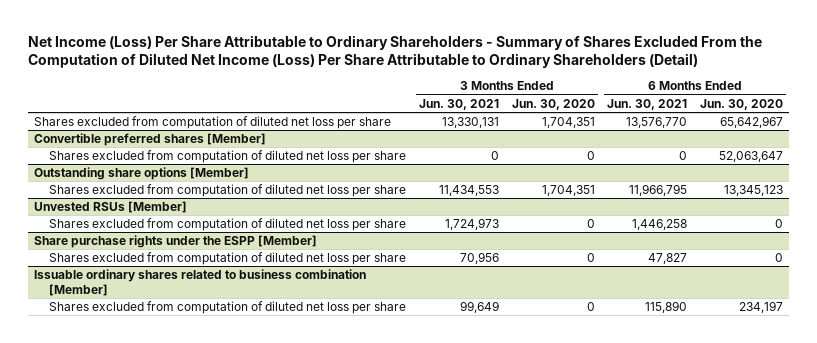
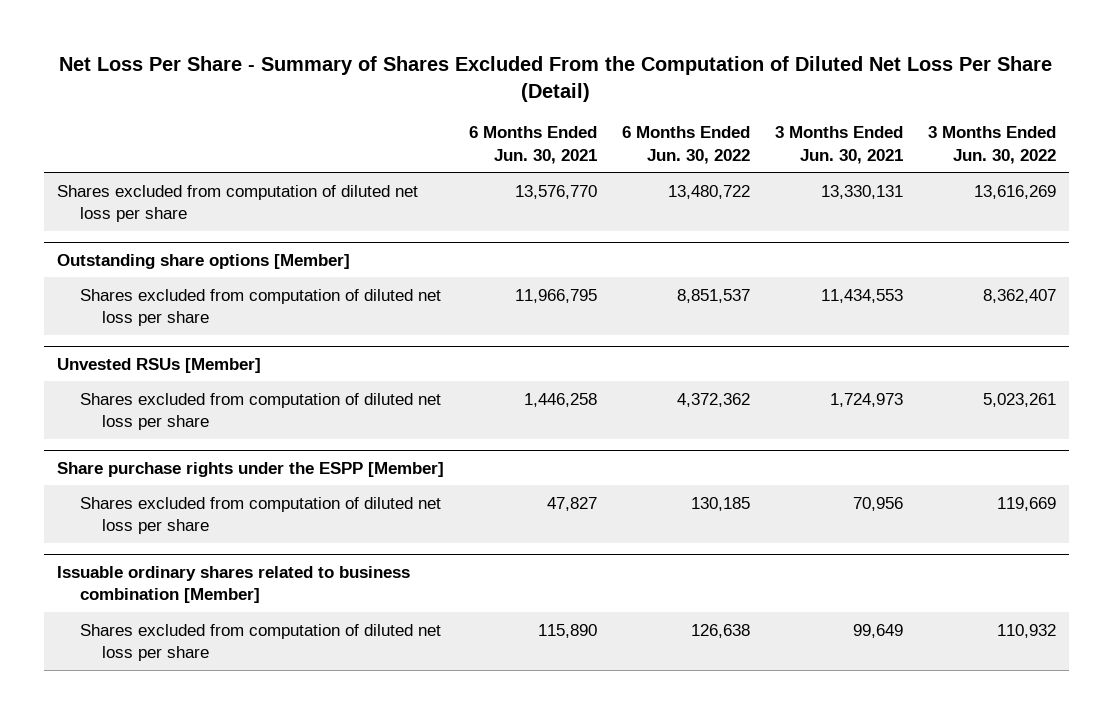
[27,34,762,69] Net Income (Loss) Per Share Attributable to Ordinary Shareholders - Summary of Shares Excluded From the Computation of Diluted Net Income (Loss) Per Share Attributable to Ordinary Shareholders (Detail) -> [59,55,1053,102] Net Loss Per Share - Summary of Shares Excluded From the Computation of Diluted Net Loss Per Share (Detail)
[511,98,595,110] Jun. 30, 2020 -> none
[699,98,783,110] Jun. 30, 2020 -> none
none -> [621,126,750,164] 6 Months Ended Jun. 30, 2022
none -> [928,126,1057,164] 3 Months Ended Jun. 30, 2022
[34,133,267,147] Convertible preferred shares [Member] -> none
[49,150,407,164] Shares excluded from computation of diluted net loss per share -> none

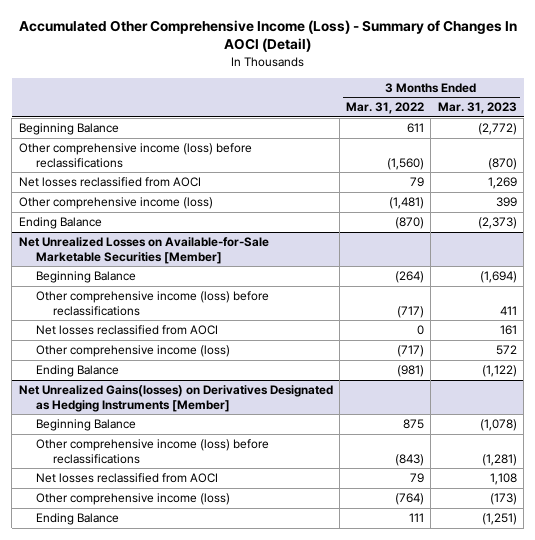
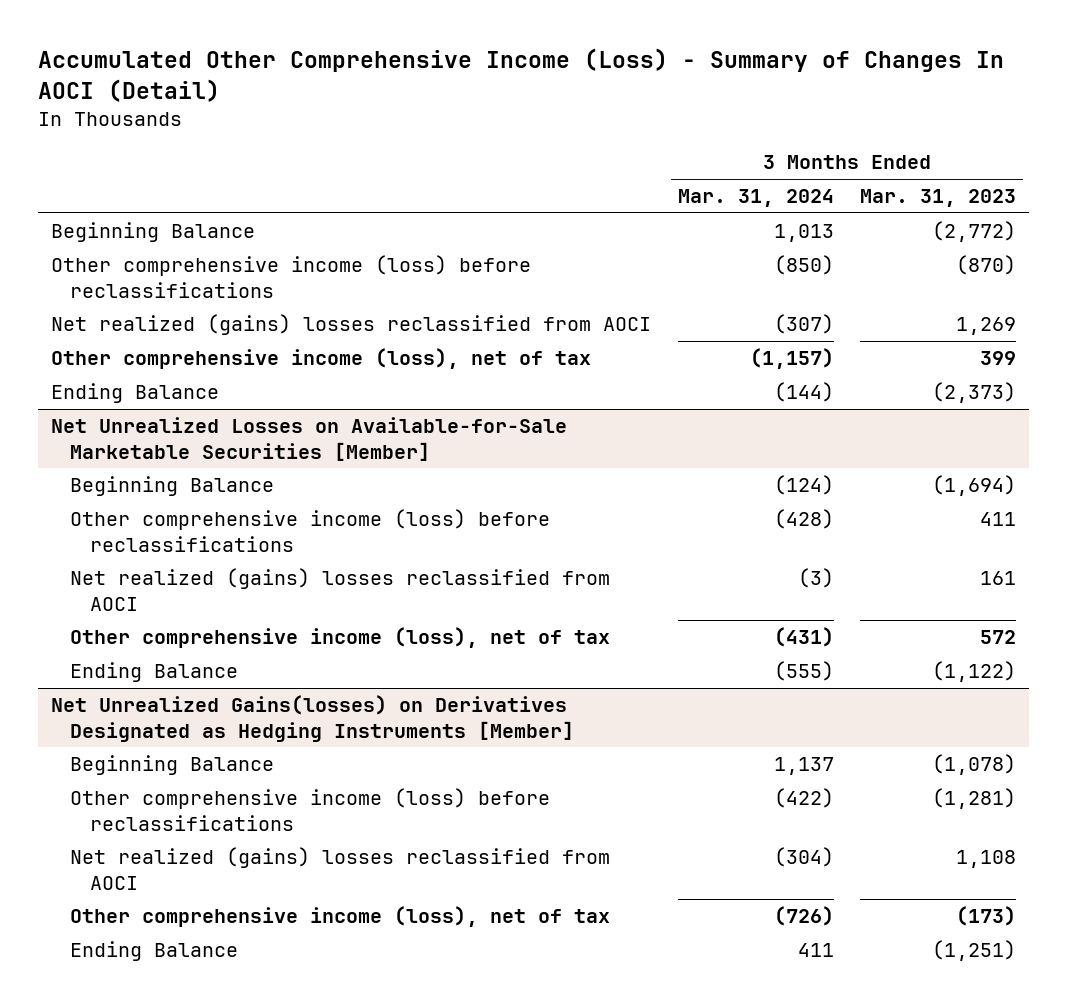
[346,102,425,115] Mar. 31, 2022 -> none
none -> [677,189,834,208] Mar. 31, 2024
[18,177,201,188] Net losses reclassified from AOCI -> [50,314,651,336] Net realized (gains) losses reclassified from AOCI
[18,197,213,210] Other comprehensive income (loss) -> [50,348,591,370] Other comprehensive income (loss), net of tax
[35,325,218,336] Net losses reclassified from AOCI -> [70,568,611,611] Net realized (gains) losses reclassified from AOCI
[35,345,230,358] Other comprehensive income (loss) -> [70,627,611,649] Other comprehensive income (loss), net of tax
[35,473,218,484] Net losses reclassified from AOCI -> [70,847,611,890] Net realized (gains) losses reclassified from AOCI
[35,493,230,506] Other comprehensive income (loss) -> [70,906,611,928] Other comprehensive income (loss), net of tax

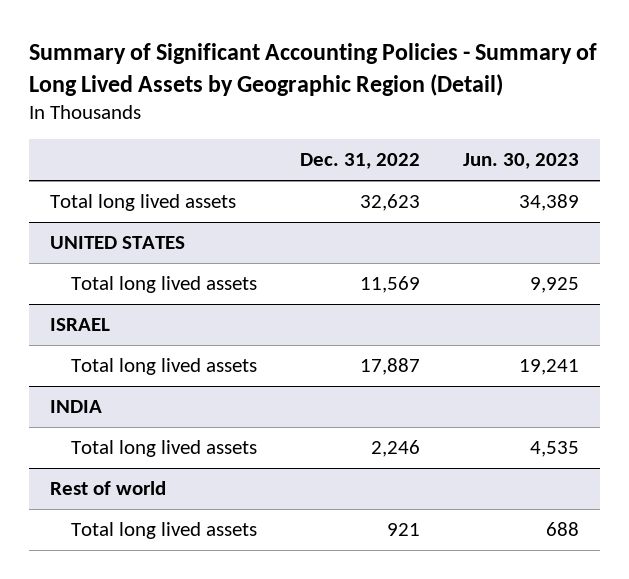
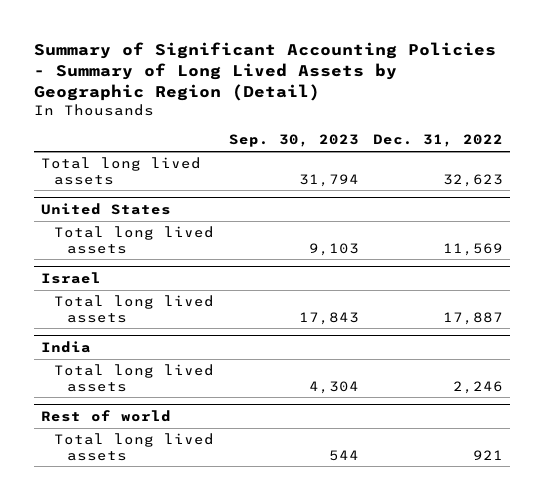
[462,153,579,170] Jun. 30, 2023 -> none
none -> [228,134,359,148] Sep. 30, 2023
[50,235,186,249] UNITED STATES -> [41,202,172,215] United States
[50,317,111,331] ISRAEL -> [41,271,102,284] Israel
[50,399,103,413] INDIA -> [41,340,92,353] India

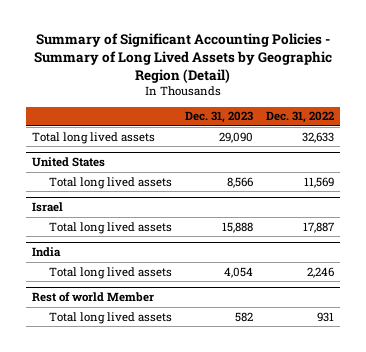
[228,134,359,148] Sep. 30, 2023 -> none
none -> [184,111,253,124] Dec. 31, 2023
[443,173,504,187] 32,623 -> [301,131,334,143] 32,633
[41,409,172,422] Rest of world -> [32,292,155,303] Rest of world Member
[473,449,504,460] 921 -> [316,311,334,322] 931

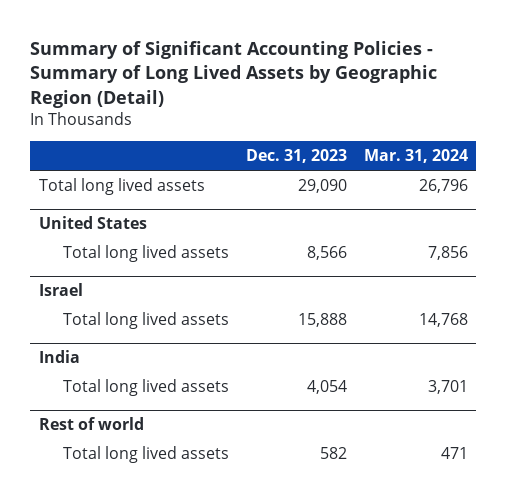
[265,111,334,124] Dec. 31, 2022 -> none
none -> [363,149,468,164] Mar. 31, 2024
[32,292,155,303] Rest of world Member -> [38,417,144,431] Rest of world

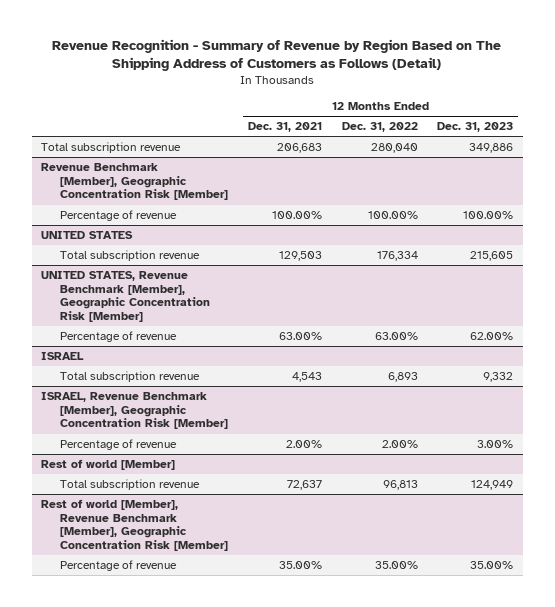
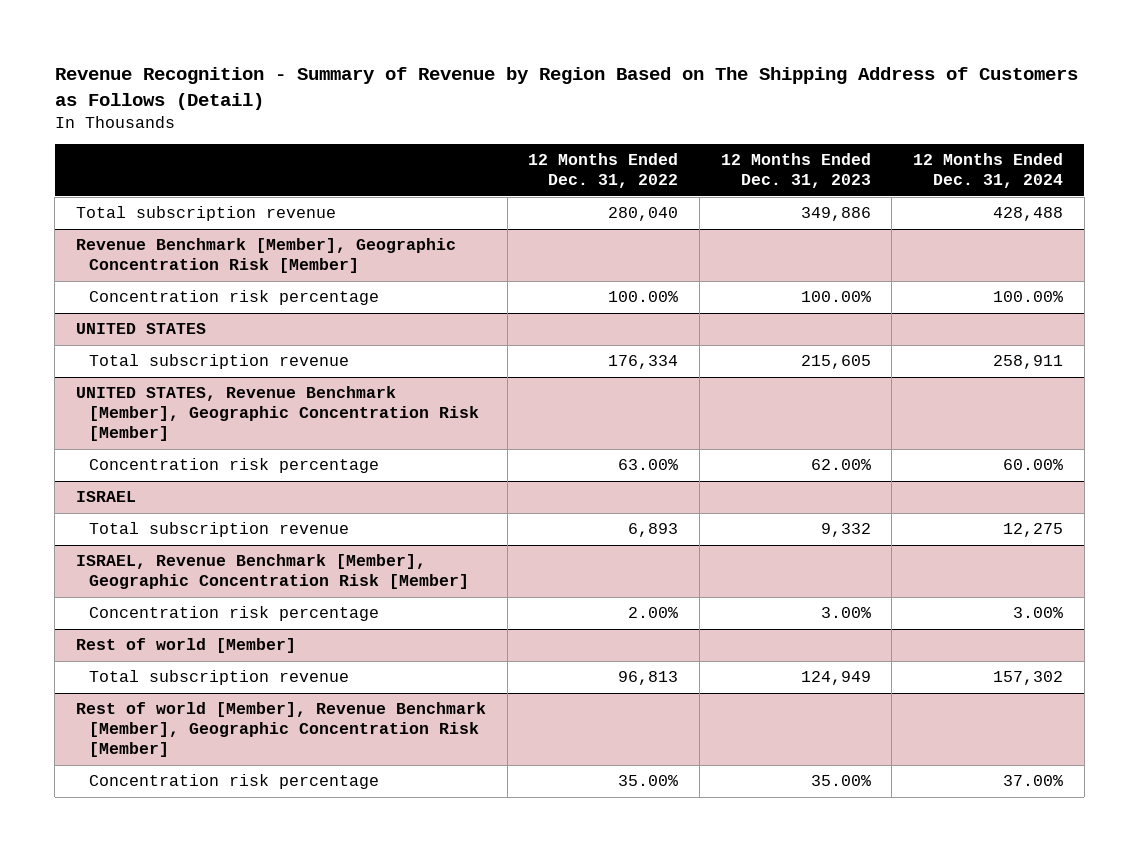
[247,122,322,133] Dec. 31, 2021 -> none
none -> [913,153,1064,189] 12 Months Ended Dec. 31, 2024
[60,210,178,222] Percentage of revenue -> [89,290,380,306] Concentration risk percentage
[60,331,178,343] Percentage of revenue -> [89,458,380,474] Concentration risk percentage
[60,439,178,451] Percentage of revenue -> [89,606,380,622] Concentration risk percentage
[60,560,178,572] Percentage of revenue -> [89,774,380,790] Concentration risk percentage

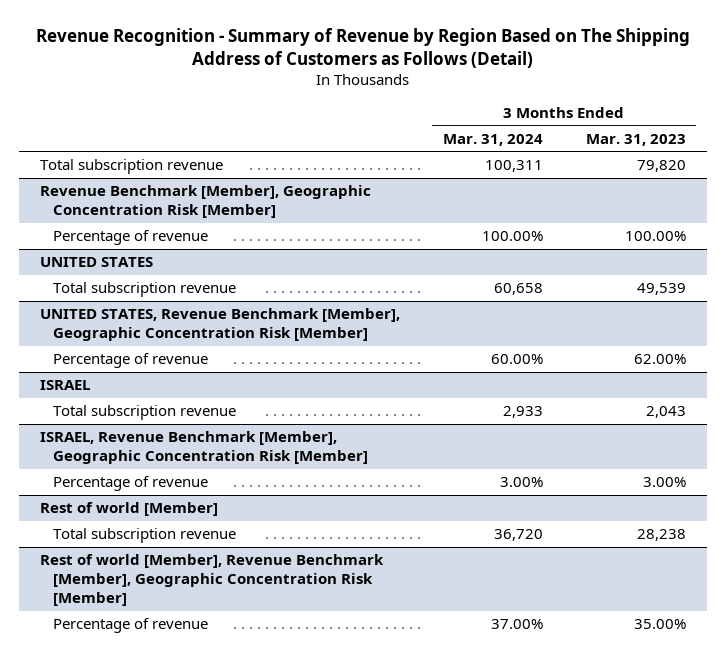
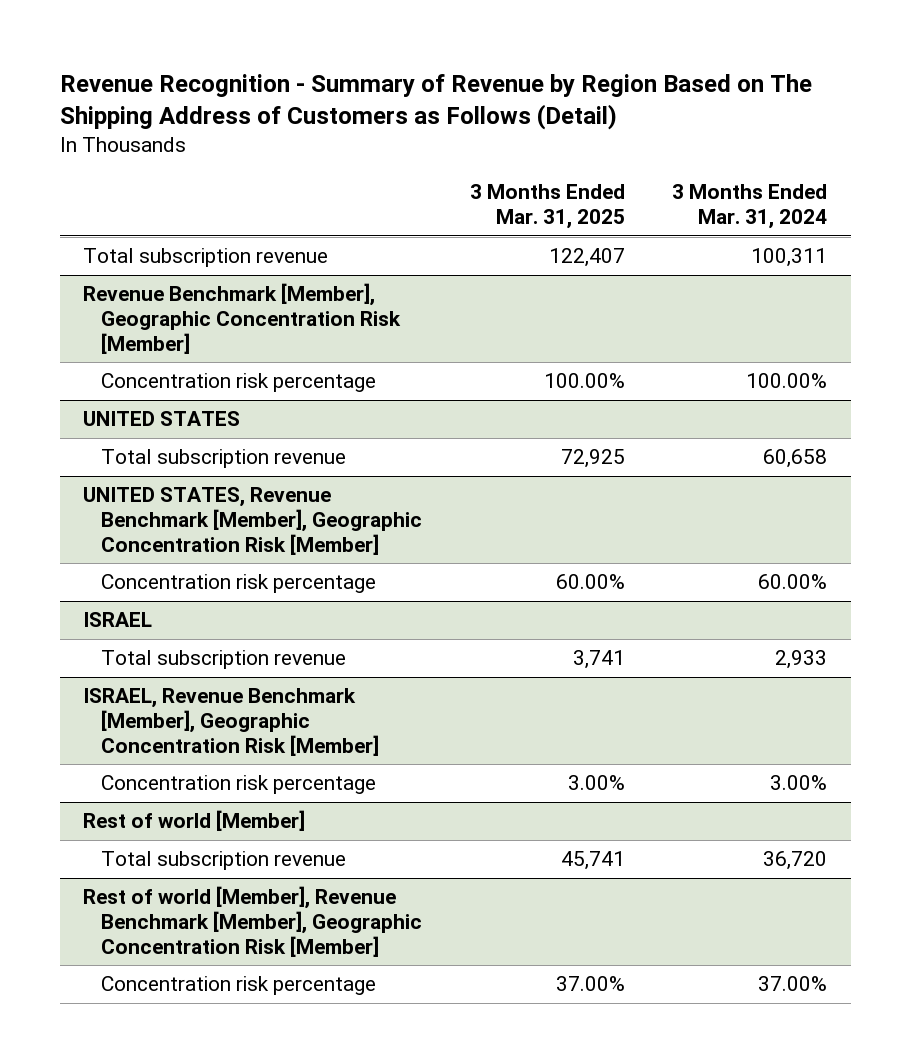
[585,133,686,146] Mar. 31, 2023 -> none
none -> [469,184,625,230] 3 Months Ended Mar. 31, 2025
[52,230,208,246] Percentage of revenue -> [101,373,377,393] Concentration risk percentage
[52,353,208,369] Percentage of revenue -> [101,574,377,594] Concentration risk percentage
[52,476,208,492] Percentage of revenue -> [101,775,377,795] Concentration risk percentage
[52,618,208,634] Percentage of revenue -> [101,976,377,996] Concentration risk percentage

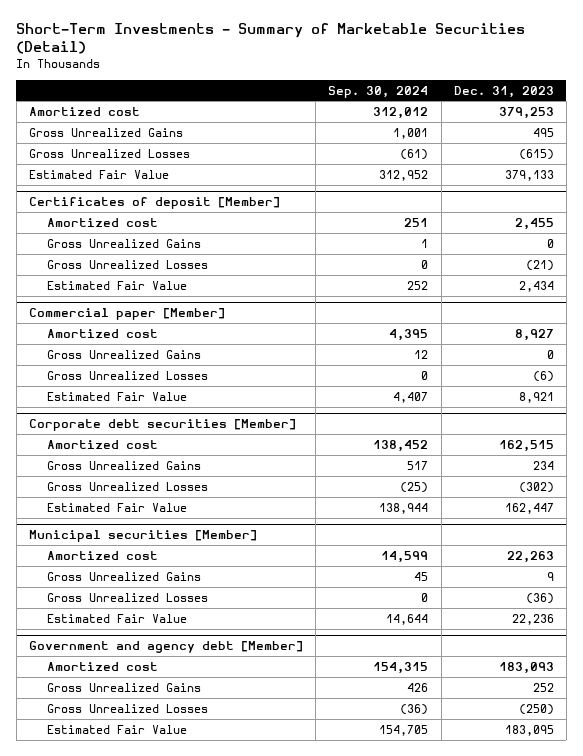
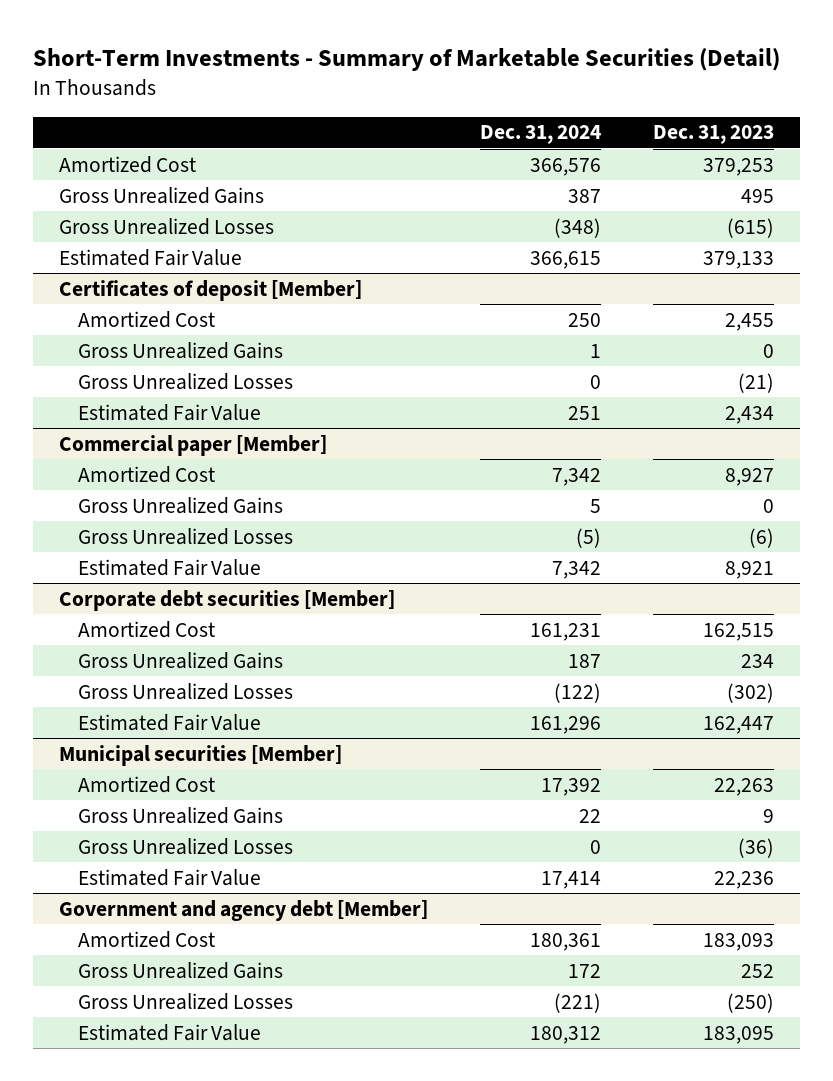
[328,85,429,98] Sep. 30, 2024 -> none
none -> [479,125,601,145] Dec. 31, 2024
[28,106,140,116] Amortized cost -> [58,155,196,173] Amortized Cost
[47,217,159,227] Amortized cost -> [78,310,216,328] Amortized Cost
[47,328,159,338] Amortized cost -> [78,465,216,483] Amortized Cost
[47,439,159,449] Amortized cost -> [78,620,216,638] Amortized Cost
[47,550,159,560] Amortized cost -> [78,775,216,793] Amortized Cost
[47,661,159,671] Amortized cost -> [78,930,216,948] Amortized Cost

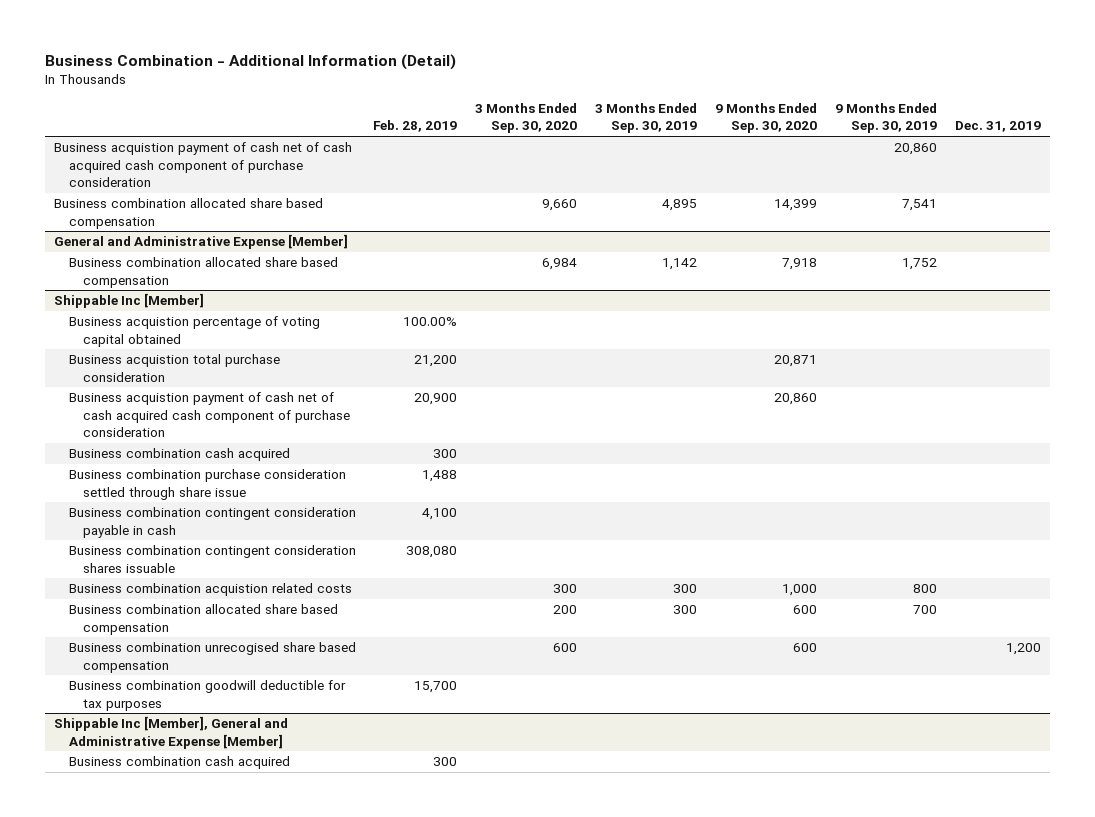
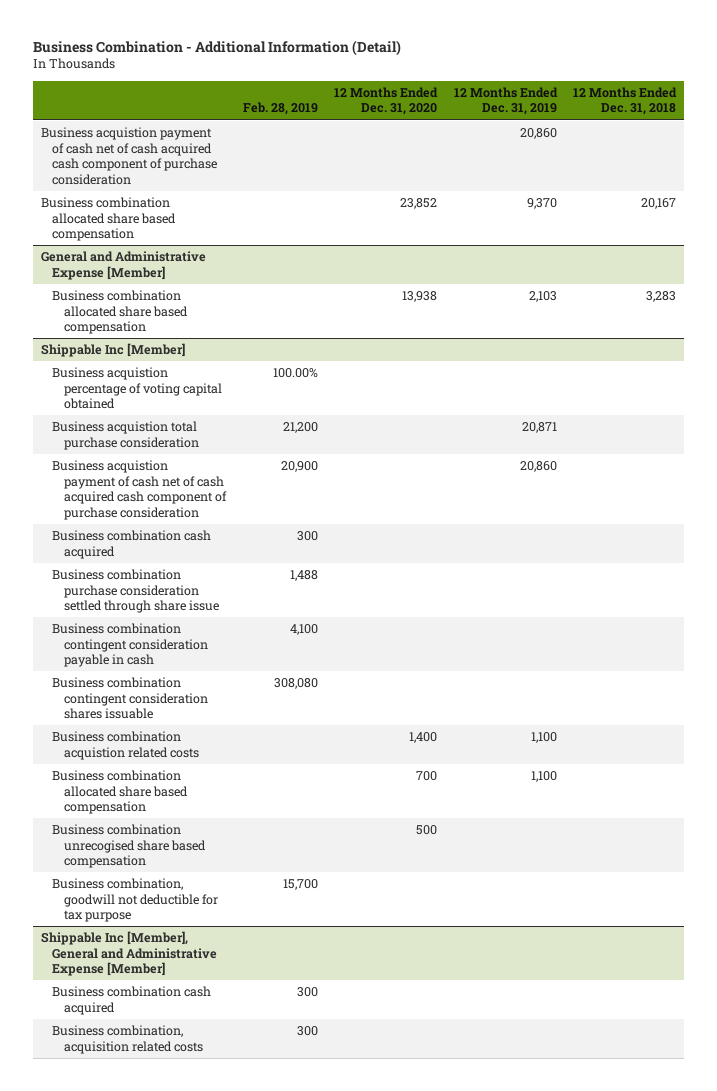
[475,103,578,134] 3 Months Ended Sep. 30, 2020 -> none
[595,103,698,134] 3 Months Ended Sep. 30, 2019 -> none
[715,103,818,134] 9 Months Ended Sep. 30, 2020 -> none
[834,103,937,134] 9 Months Ended Sep. 30, 2019 -> none
[954,121,1041,133] Dec. 31, 2019 -> none
none -> [334,86,439,116] 12 Months Ended Dec. 31, 2020
none -> [453,86,558,116] 12 Months Ended Dec. 31, 2019
none -> [573,86,678,116] 12 Months Ended Dec. 31, 2018
[68,680,346,711] Business combination goodwill deductible for tax purposes -> [52,878,219,923] Business combination, goodwill not deductible for tax purpose
none -> [52,1025,204,1054] Business combination, acquisition related costs

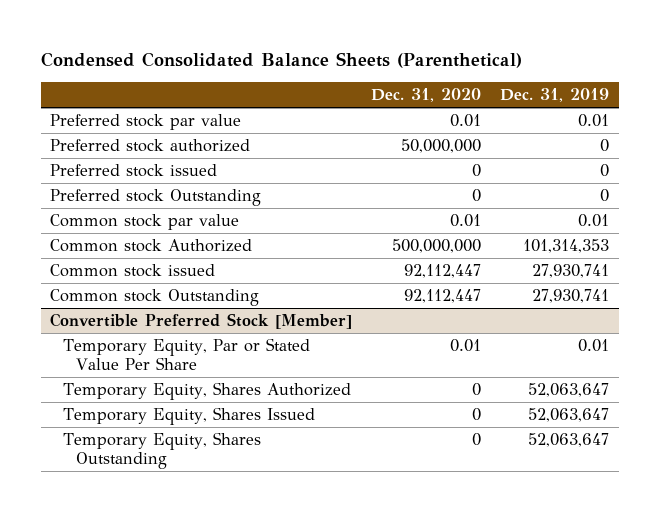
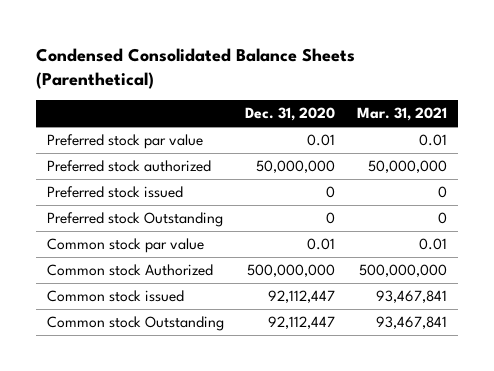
[500,88,610,103] Dec. 31, 2019 -> none
none -> [356,107,447,122] Mar. 31, 2021
[50,313,353,330] Convertible Preferred Stock [Member] -> none
[63,338,311,370] Temporary Equity, Par or Stated Value Per Share -> none
[63,382,352,401] Temporary Equity, Shares Authorized -> none
[63,407,316,426] Temporary Equity, Shares Issued -> none
[63,432,262,469] Temporary Equity, Shares Outstanding -> none

